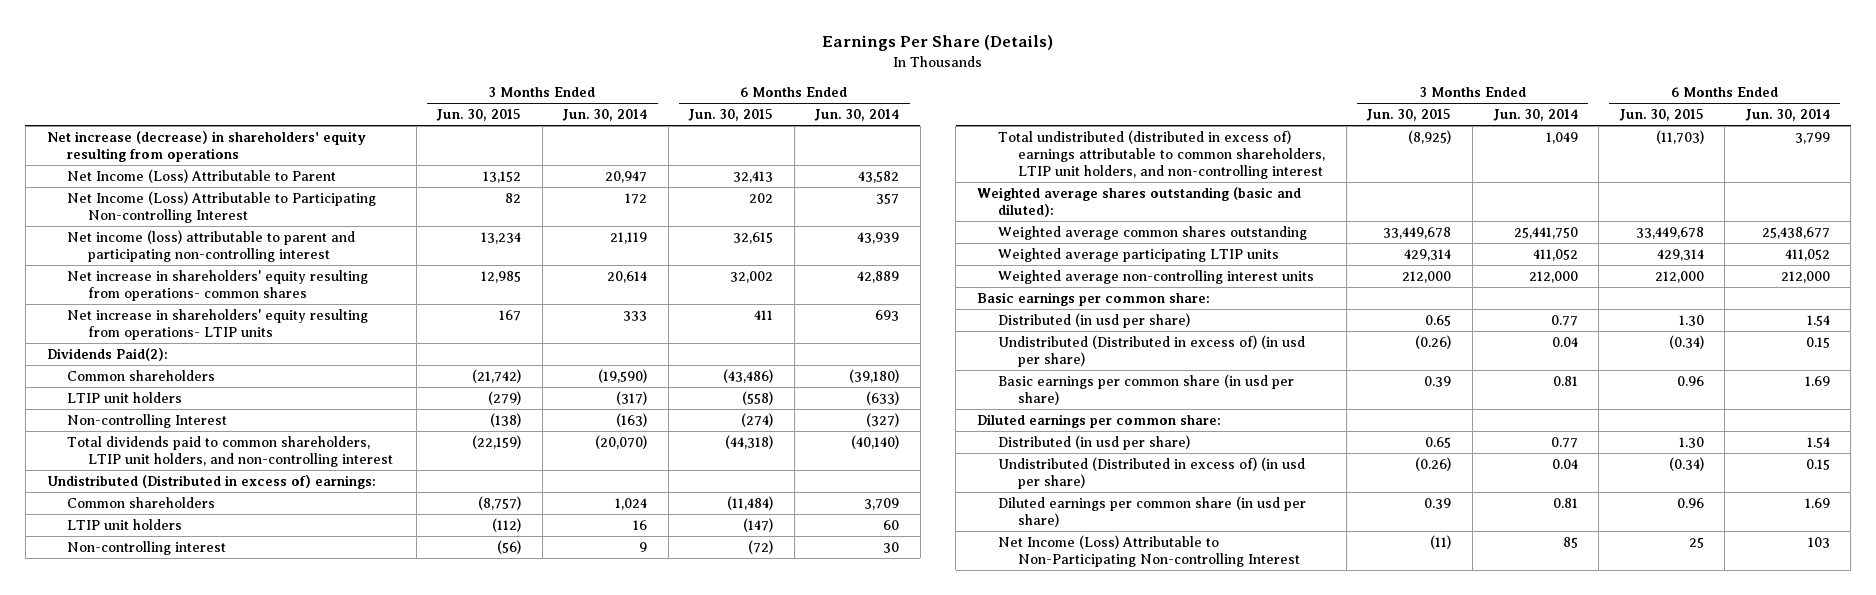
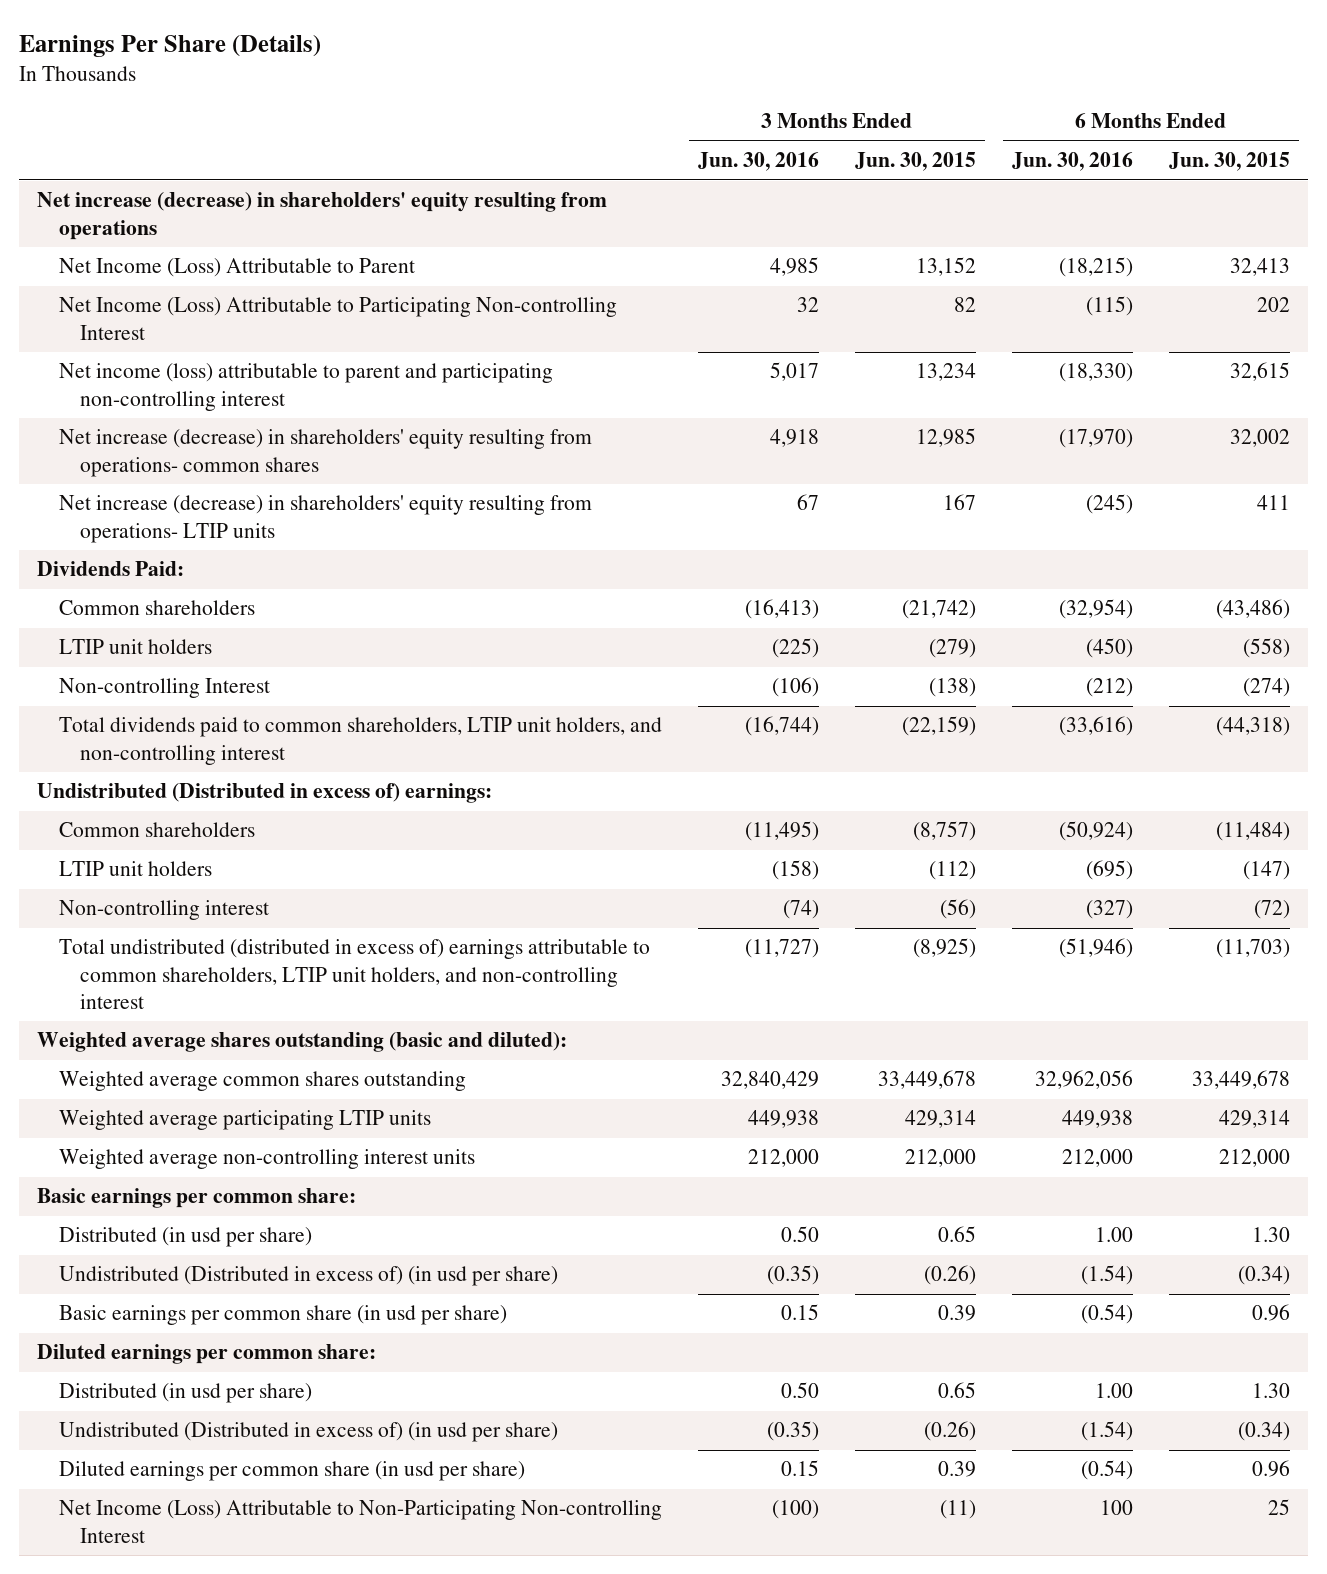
[562,109,648,122] Jun. 30, 2014 -> none
[814,109,900,122] Jun. 30, 2014 -> none
none -> [697,152,819,172] Jun. 30, 2016
none -> [1012,152,1134,172] Jun. 30, 2016
[67,270,369,301] Net increase in shareholders' equity resulting from operations- common shares -> [58,429,592,477] Net increase (decrease) in shareholders' equity resulting from operations- common shares
[67,309,369,340] Net increase in shareholders' equity resulting from operations- LTIP units -> [58,495,592,543] Net increase (decrease) in shareholders' equity resulting from operations- LTIP units
[46,348,168,362] Dividends Paid(2): -> [36,561,184,577] Dividends Paid:

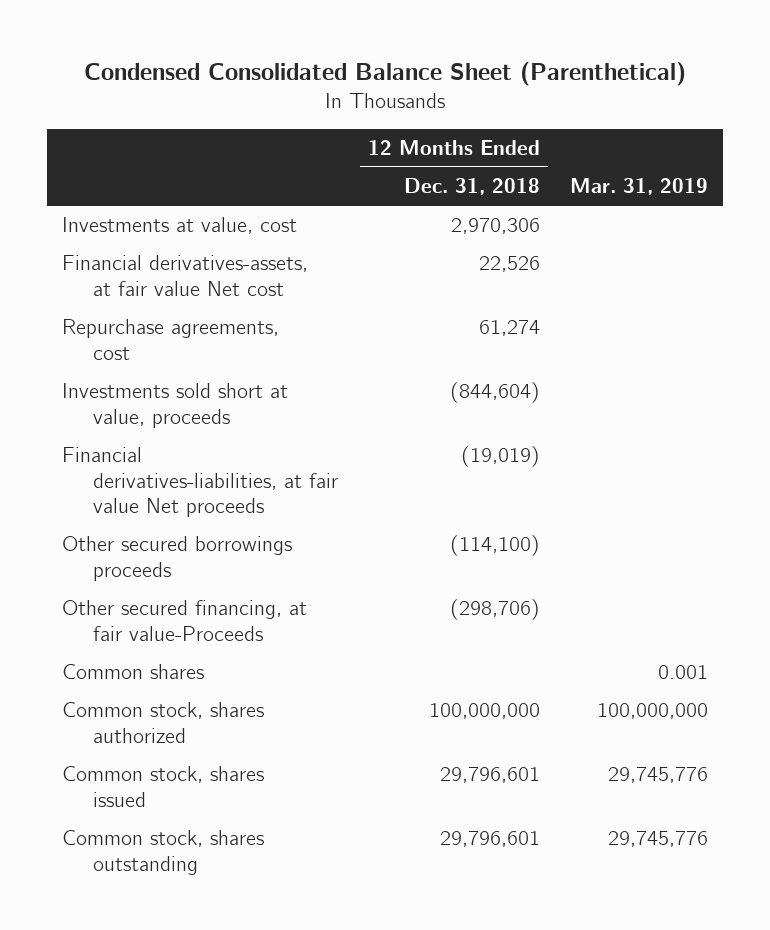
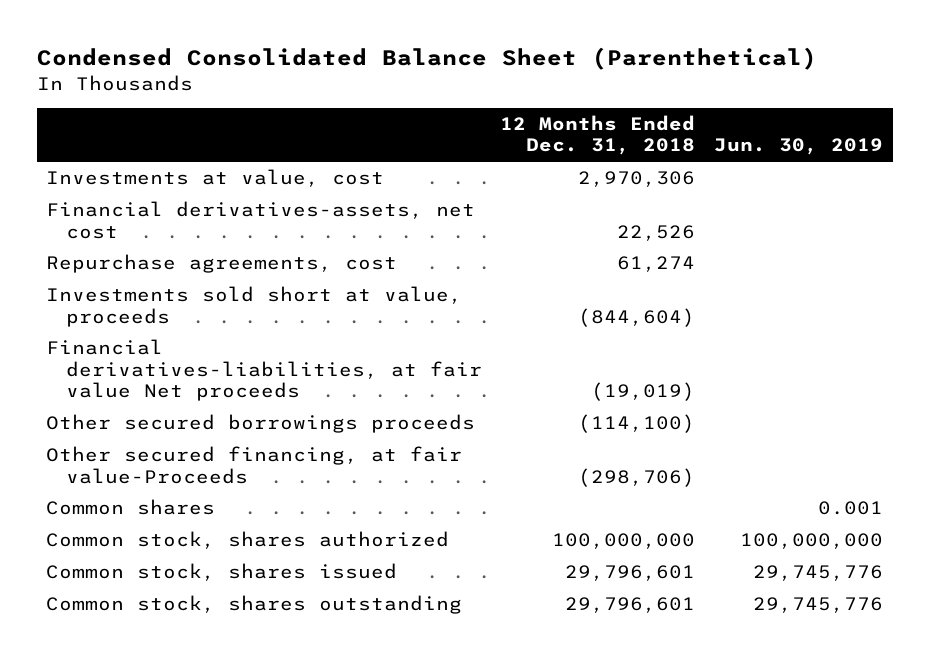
[570,178,709,196] Mar. 31, 2019 -> none
none -> [714,138,884,156] Jun. 30, 2019
[62,255,309,296] Financial derivatives-assets, at fair value Net cost -> [46,201,476,239] Financial derivatives-assets, net cost

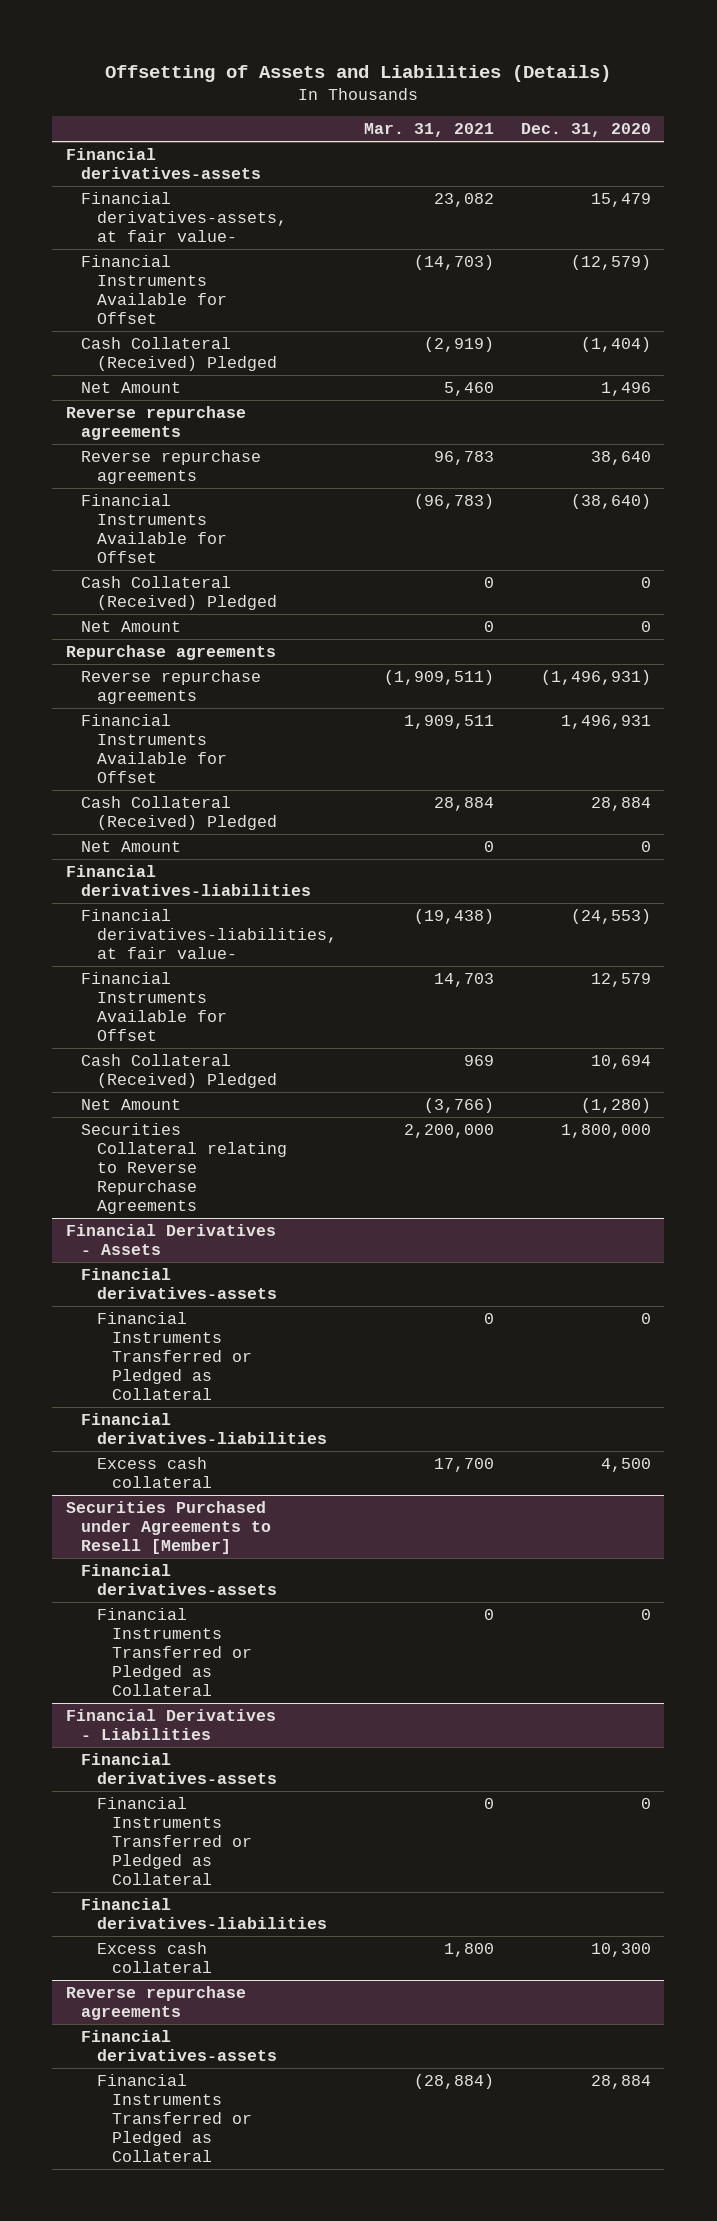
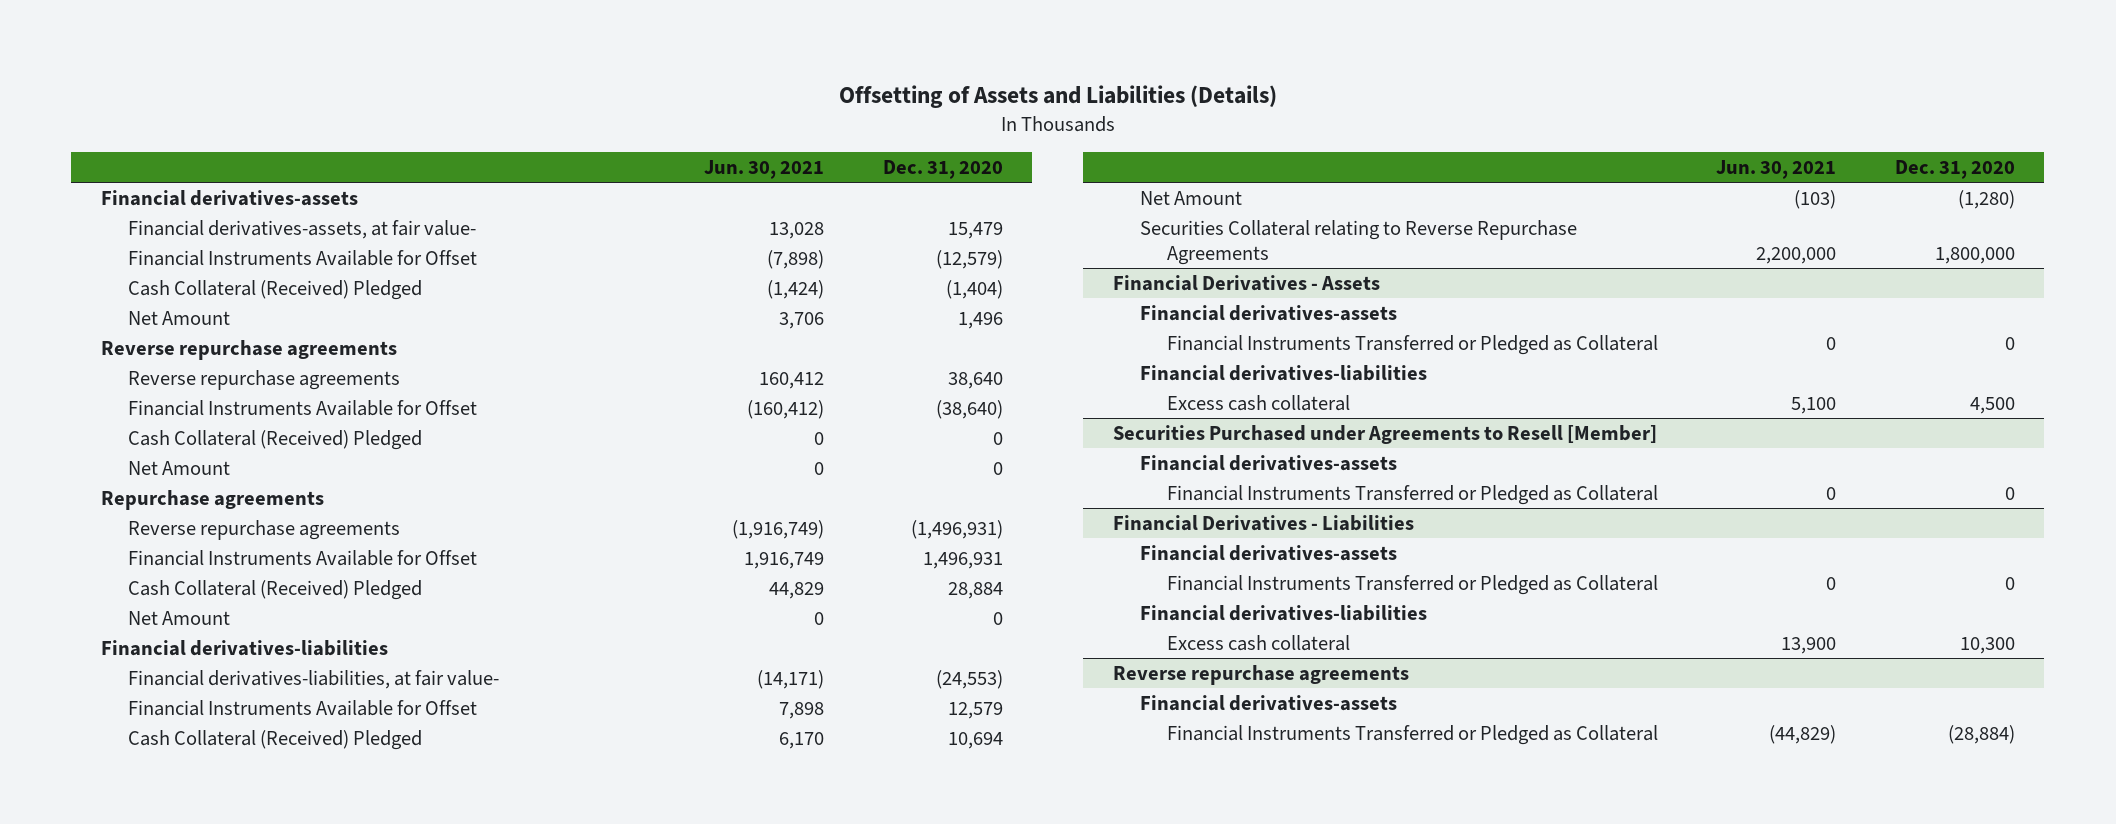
[363,123,494,138] Mar. 31, 2021 -> none
none -> [704,159,825,179] Jun. 30, 2021
[590,2074,651,2089] 28,884 -> [1947,725,2015,745] (28,884)

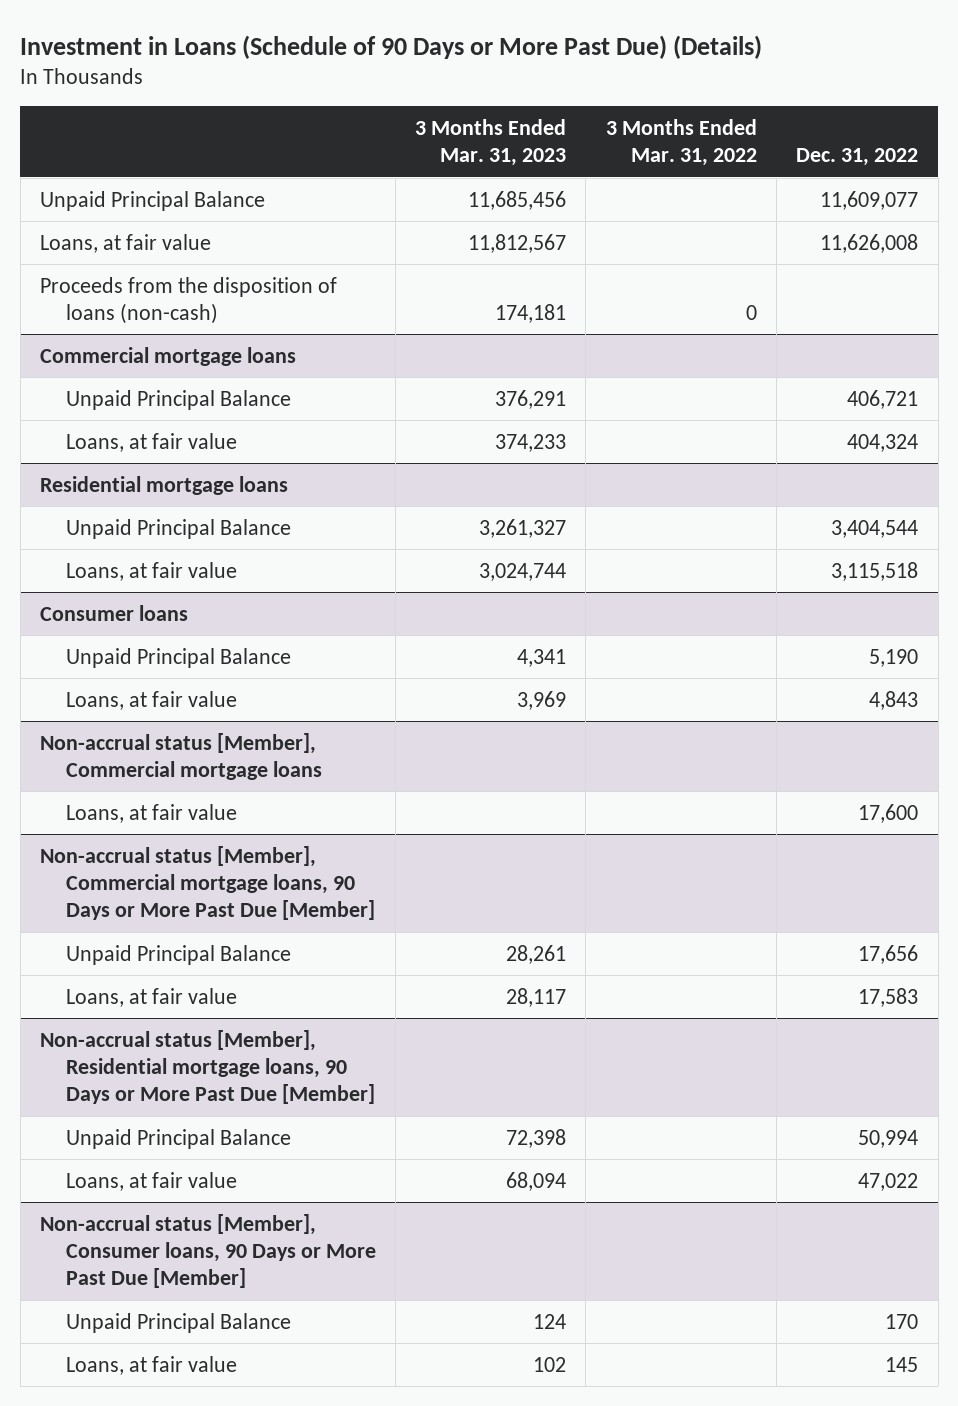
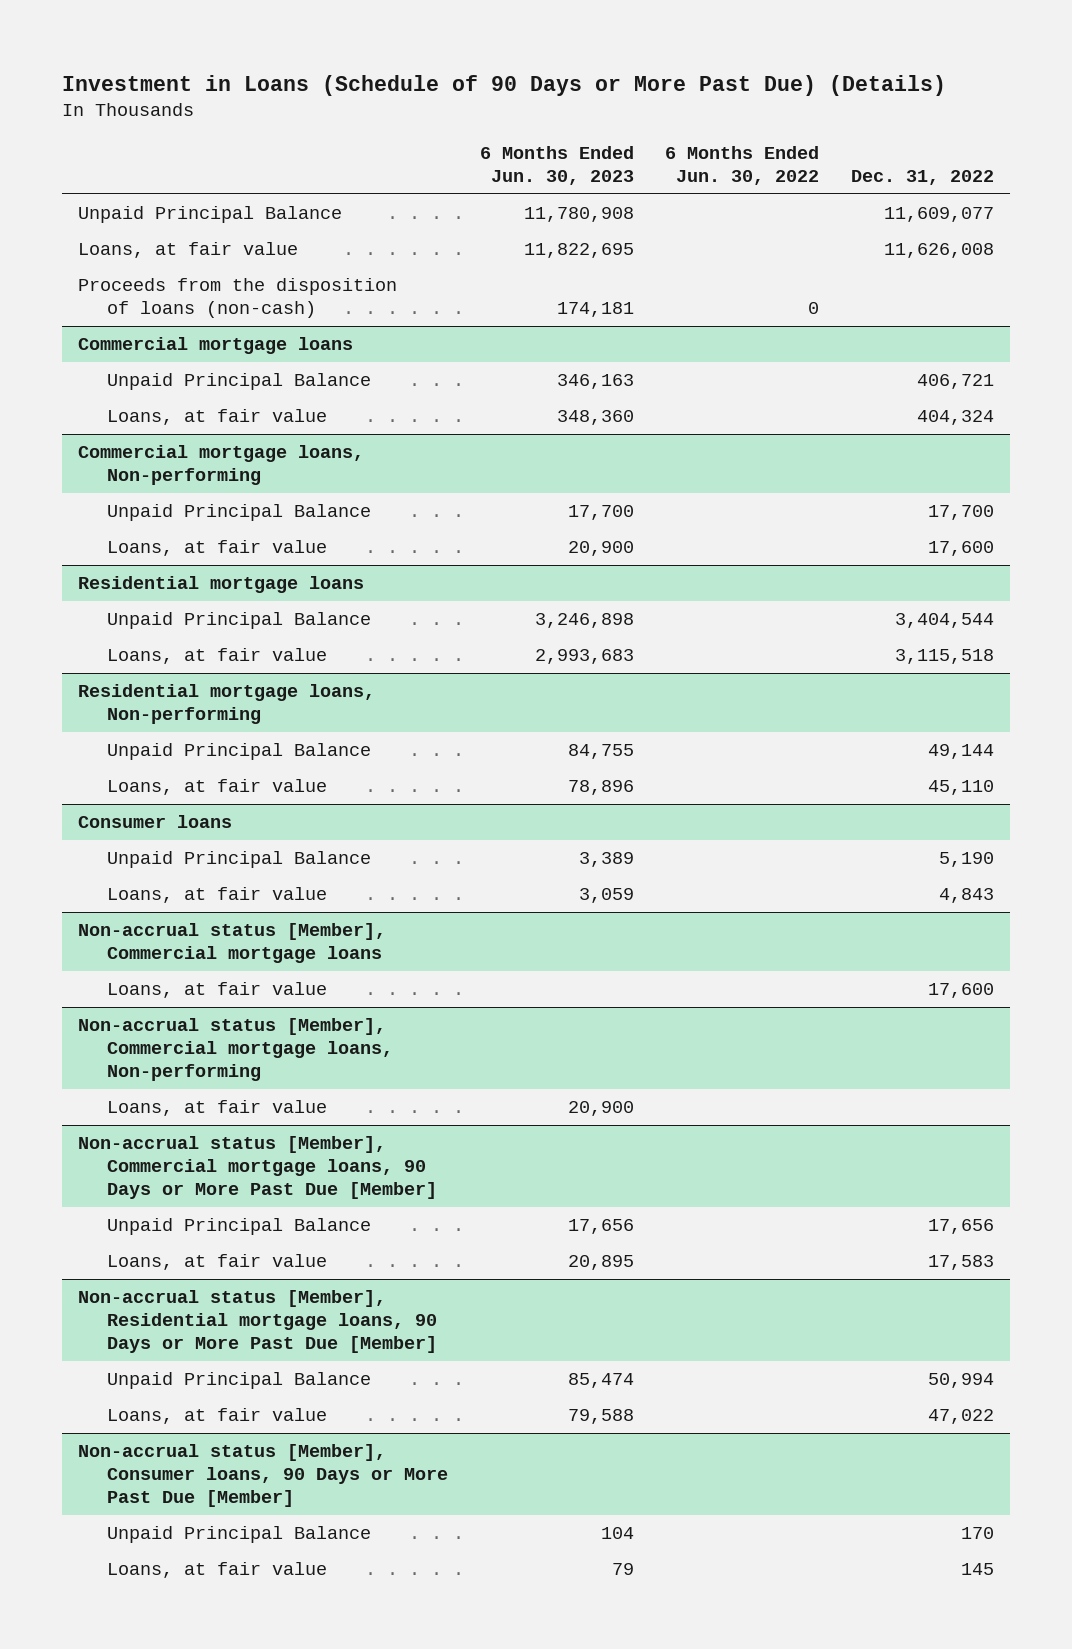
[415,118,567,167] 3 Months Ended Mar. 31, 2023 -> none
[605,118,757,167] 3 Months Ended Mar. 31, 2022 -> none
none -> [479,145,634,185] 6 Months Ended Jun. 30, 2023
none -> [665,145,820,185] 6 Months Ended Jun. 30, 2022
none -> [77,445,364,486] Commercial mortgage loans, Non-performing
none -> [107,504,372,522] Unpaid Principal Balance
none -> [107,540,328,557] Loans, at fair value
none -> [77,684,375,725] Residential mortgage loans, Non-performing
none -> [107,743,372,761] Unpaid Principal Balance
none -> [107,779,328,796] Loans, at fair value
none -> [77,1018,394,1081] Non-accrual status [Member], Commercial mortgage loans, Non-performing
none -> [107,1100,328,1117] Loans, at fair value

